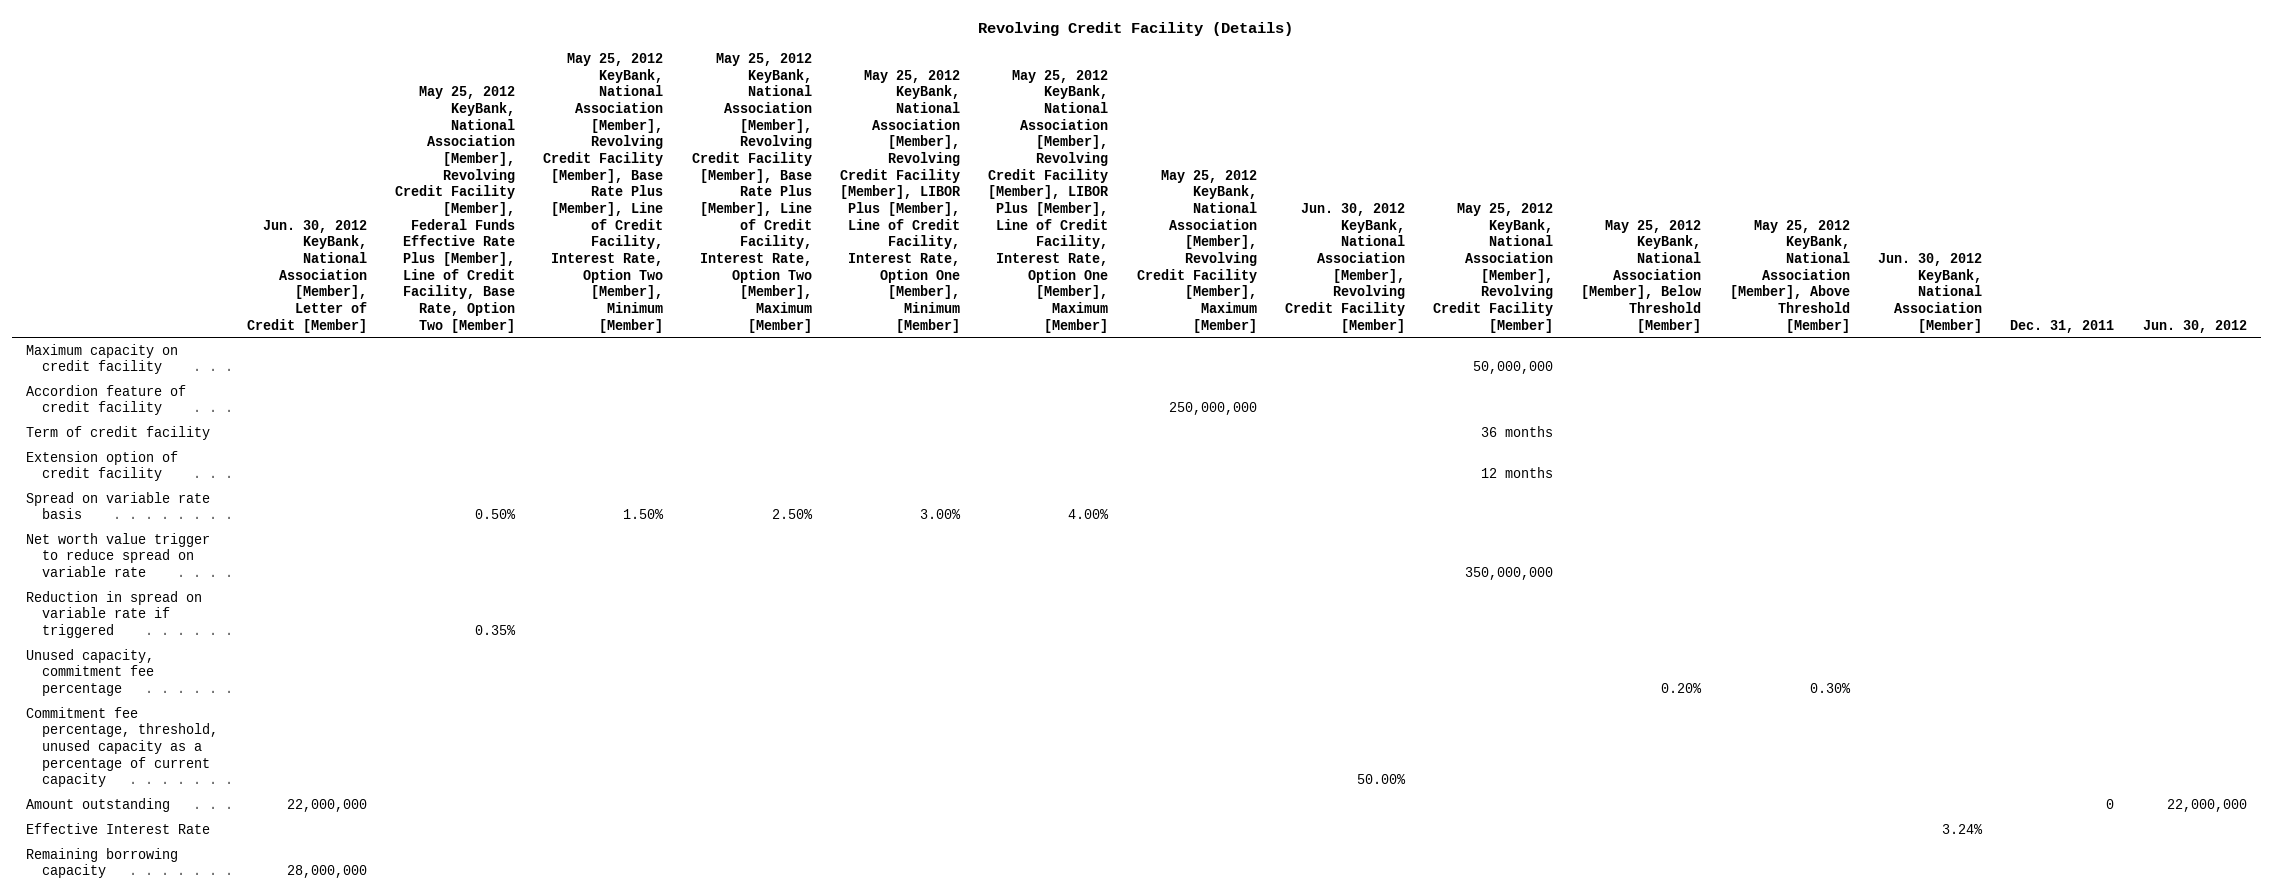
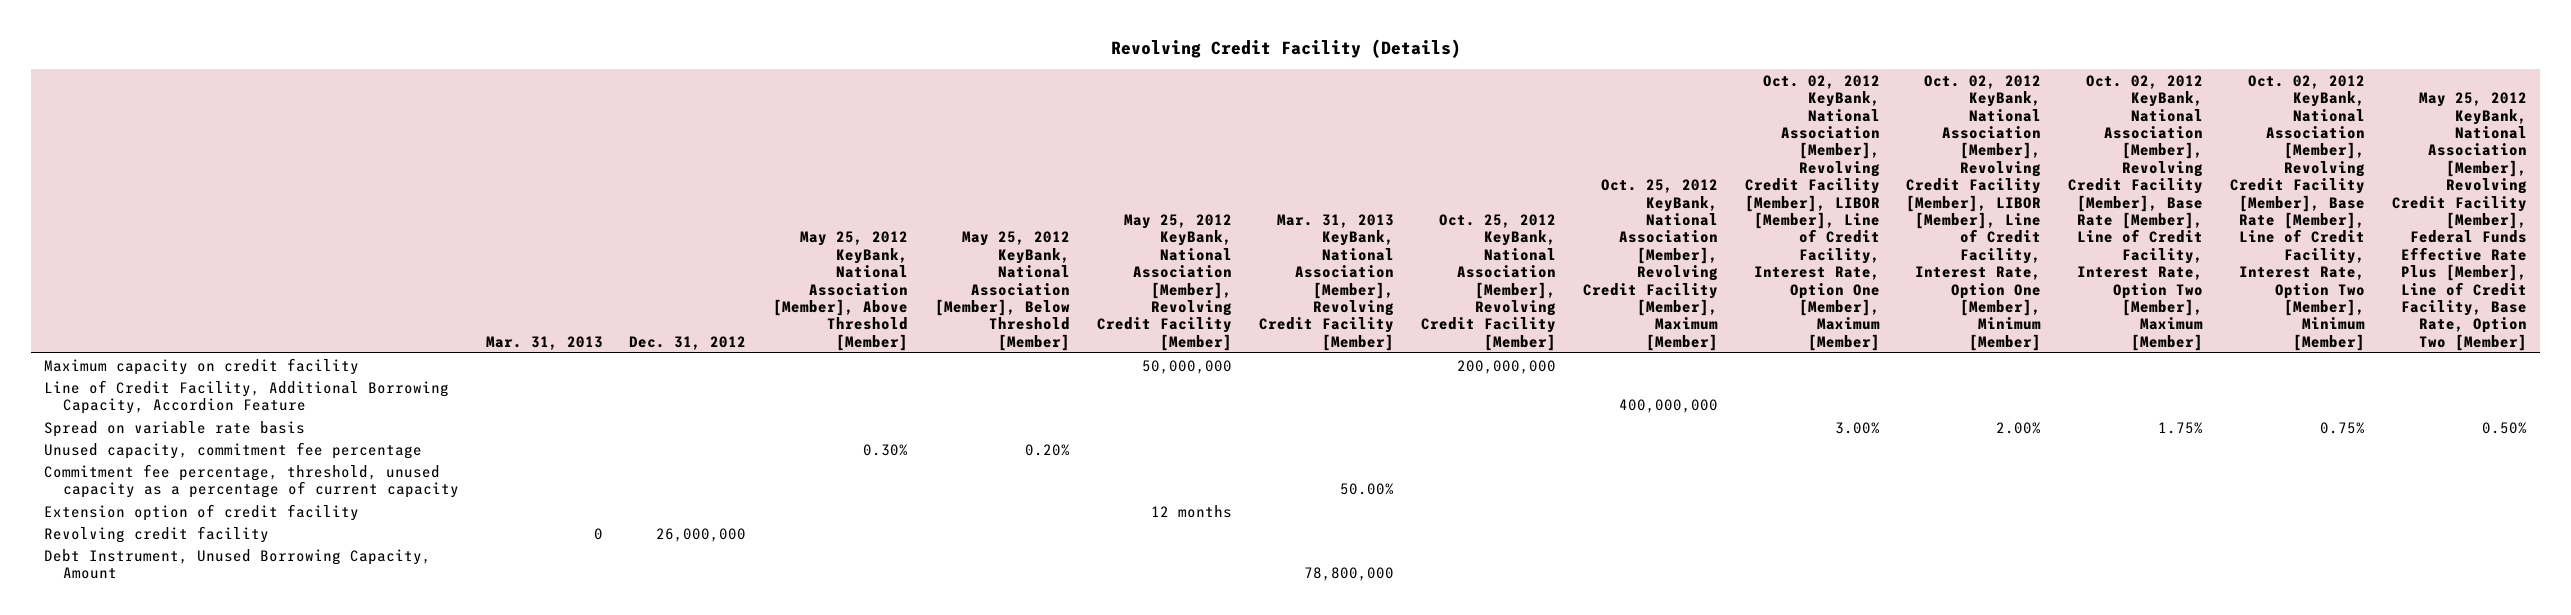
[246,219,367,333] Jun. 30, 2012 KeyBank, National Association [Member], Letter of Credit [Member] -> none
[543,53,664,333] May 25, 2012 KeyBank, National Association [Member], Revolving Credit Facility [Member], Base Rate Plus [Member], Line of Credit Facility, Interest Rate, Option Two [Member], Minimum [Member] -> none
[691,53,812,333] May 25, 2012 KeyBank, National Association [Member], Revolving Credit Facility [Member], Base Rate Plus [Member], Line of Credit Facility, Interest Rate, Option Two [Member], Maximum [Member] -> none
[839,69,961,333] May 25, 2012 KeyBank, National Association [Member], Revolving Credit Facility [Member], LIBOR Plus [Member], Line of Credit Facility, Interest Rate, Option One [Member], Minimum [Member] -> none
[988,69,1110,333] May 25, 2012 KeyBank, National Association [Member], Revolving Credit Facility [Member], LIBOR Plus [Member], Line of Credit Facility, Interest Rate, Option One [Member], Maximum [Member] -> none
[1136,169,1257,333] May 25, 2012 KeyBank, National Association [Member], Revolving Credit Facility [Member], Maximum [Member] -> none
[1284,202,1405,333] Jun. 30, 2012 KeyBank, National Association [Member], Revolving Credit Facility [Member] -> none
[1878,252,1983,333] Jun. 30, 2012 KeyBank, National Association [Member] -> none
[2010,319,2115,333] Dec. 31, 2011 -> none
[2142,319,2247,333] Jun. 30, 2012 -> none
none -> [485,335,603,350] Mar. 31, 2013
none -> [629,335,747,350] Dec. 31, 2012
none -> [1258,213,1394,351] Mar. 31, 2013 KeyBank, National Association [Member], Revolving Credit Facility [Member]
none -> [1420,213,1556,351] Oct. 25, 2012 KeyBank, National Association [Member], Revolving Credit Facility [Member]
none -> [1582,179,1718,351] Oct. 25, 2012 KeyBank, National Association [Member], Revolving Credit Facility [Member], Maximum [Member]
none -> [1744,74,1880,351] Oct. 02, 2012 KeyBank, National Association [Member], Revolving Credit Facility [Member], LIBOR [Member], Line of Credit Facility, Interest Rate, Option One [Member], Maximum [Member]
none -> [1906,74,2042,351] Oct. 02, 2012 KeyBank, National Association [Member], Revolving Credit Facility [Member], LIBOR [Member], Line of Credit Facility, Interest Rate, Option One [Member], Minimum [Member]
none -> [2068,74,2204,351] Oct. 02, 2012 KeyBank, National Association [Member], Revolving Credit Facility [Member], Base Rate [Member], Line of Credit Facility, Interest Rate, Option Two [Member], Maximum [Member]
none -> [2230,74,2366,351] Oct. 02, 2012 KeyBank, National Association [Member], Revolving Credit Facility [Member], Base Rate [Member], Line of Credit Facility, Interest Rate, Option Two [Member], Minimum [Member]
[25,425,210,440] Term of credit facility -> none
[25,384,186,416] Accordion feature of credit facility -> [44,379,450,414] Line of Credit Facility, Additional Borrowing Capacity, Accordion Feature
[25,532,210,578] Net worth value trigger to reduce spread on variable rate -> none
[25,590,202,639] Reduction in spread on variable rate if triggered -> none
[25,822,210,834] Effective Interest Rate -> none
[25,847,178,879] Remaining borrowing capacity -> none
[25,450,178,482] Extension option of credit facility -> [44,503,360,521] Extension option of credit facility
[25,797,170,812] Amount outstanding -> [44,525,270,543] Revolving credit facility
none -> [44,548,432,579] Debt Instrument, Unused Borrowing Capacity, Amount

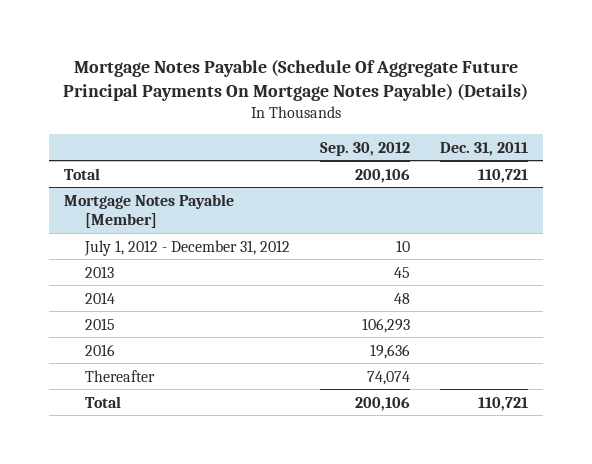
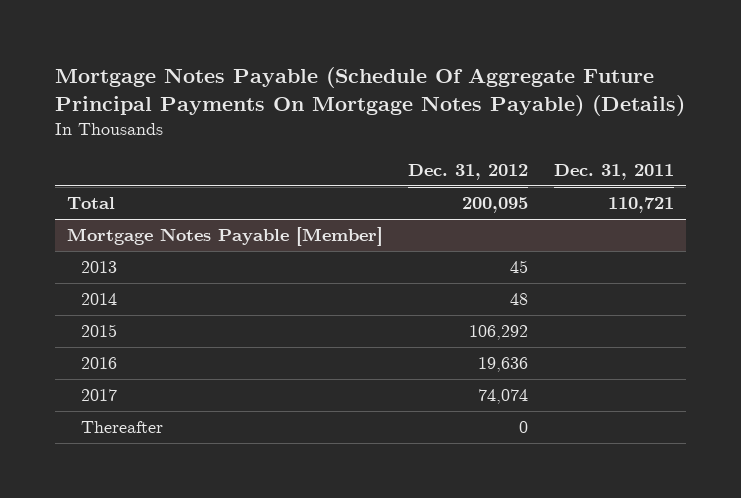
[319,141,410,156] Sep. 30, 2012 -> none
none -> [408,163,529,180] Dec. 31, 2012
[83,239,290,256] July 1, 2012 - December 31, 2012 -> none
none -> [81,389,118,402] 2017
[84,395,121,408] Total -> none

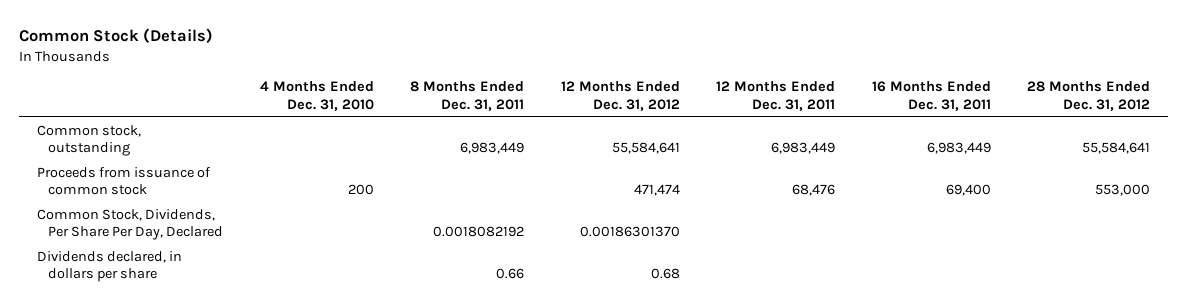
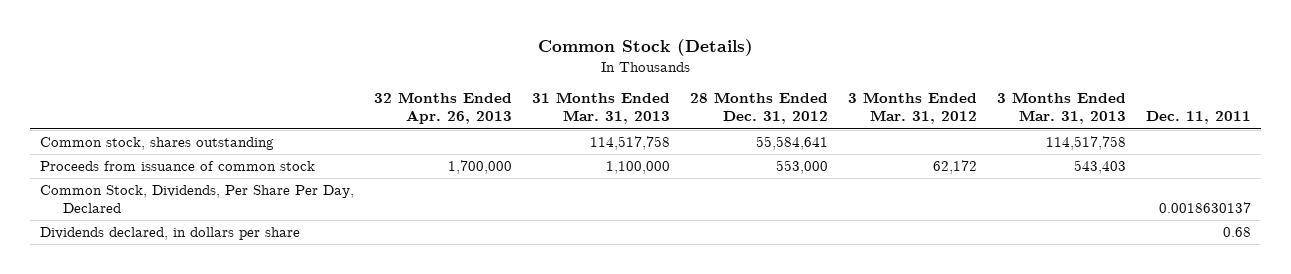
[259,81,374,112] 4 Months Ended Dec. 31, 2010 -> none
[410,81,525,112] 8 Months Ended Dec. 31, 2011 -> none
[560,81,680,112] 12 Months Ended Dec. 31, 2012 -> none
[716,81,836,112] 12 Months Ended Dec. 31, 2011 -> none
[871,81,991,112] 16 Months Ended Dec. 31, 2011 -> none
none -> [374,92,513,125] 32 Months Ended Apr. 26, 2013
none -> [532,92,671,125] 31 Months Ended Mar. 31, 2013
none -> [848,92,978,125] 3 Months Ended Mar. 31, 2012
none -> [997,92,1127,125] 3 Months Ended Mar. 31, 2013
none -> [1146,111,1252,125] Dec. 11, 2011
[36,124,141,157] Common stock, outstanding -> [40,137,275,151] Common stock, shares outstanding

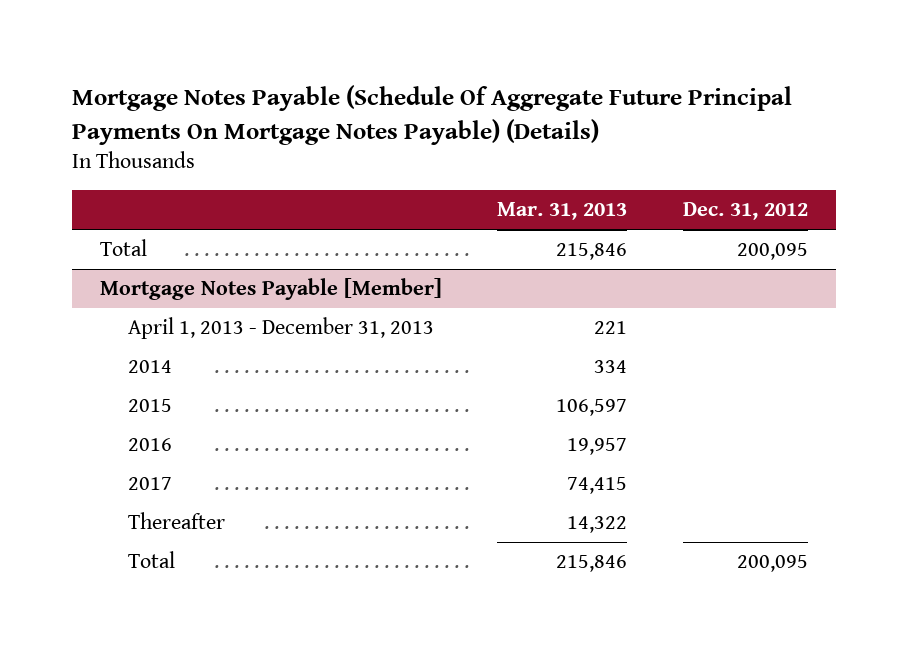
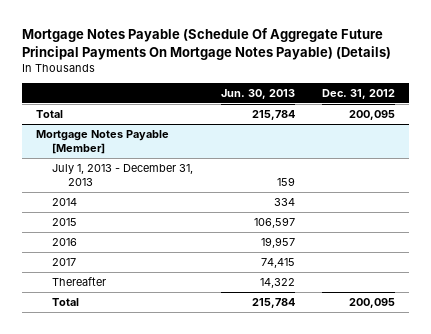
[497,202,628,221] Mar. 31, 2013 -> none
none -> [220,89,295,100] Jun. 30, 2013
[127,317,434,340] April 1, 2013 - December 31, 2013 -> [51,164,193,187] July 1, 2013 - December 31, 2013

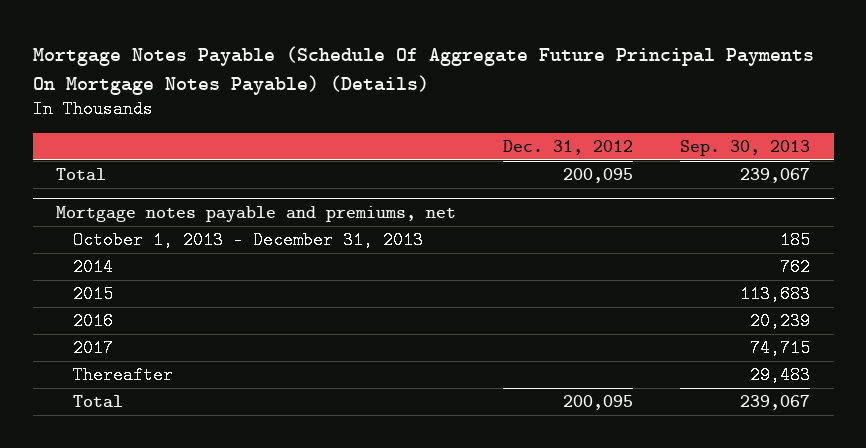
[220,89,295,100] Jun. 30, 2013 -> none
none -> [680,139,811,156] Sep. 30, 2013
[35,130,169,155] Mortgage Notes Payable [Member] -> [56,205,457,222] Mortgage notes payable and premiums, net
[51,164,193,187] July 1, 2013 - December 31, 2013 -> [73,231,424,250] October 1, 2013 - December 31, 2013

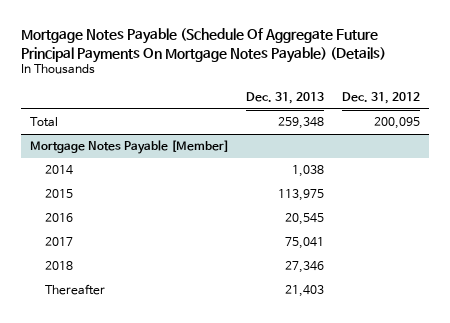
[680,139,811,156] Sep. 30, 2013 -> none
none -> [246,92,325,105] Dec. 31, 2013
[73,231,424,250] October 1, 2013 - December 31, 2013 -> none
[56,205,457,222] Mortgage notes payable and premiums, net -> [29,139,229,154] Mortgage Notes Payable [Member]
none -> [45,260,74,270] 2018
[73,395,124,409] Total -> none

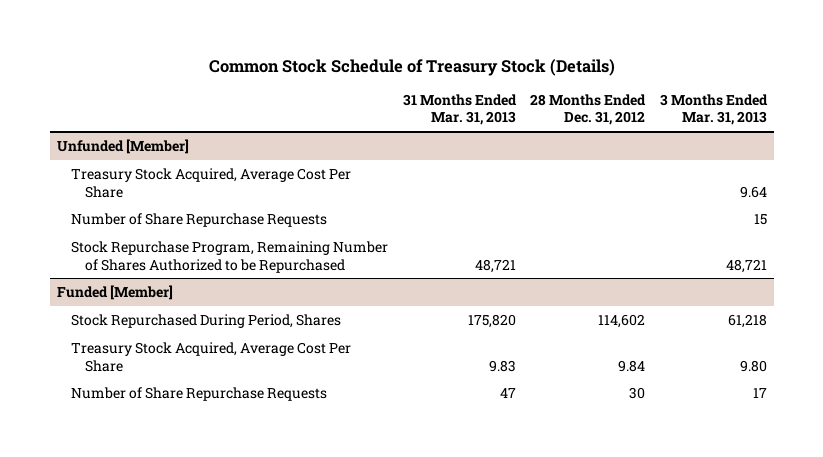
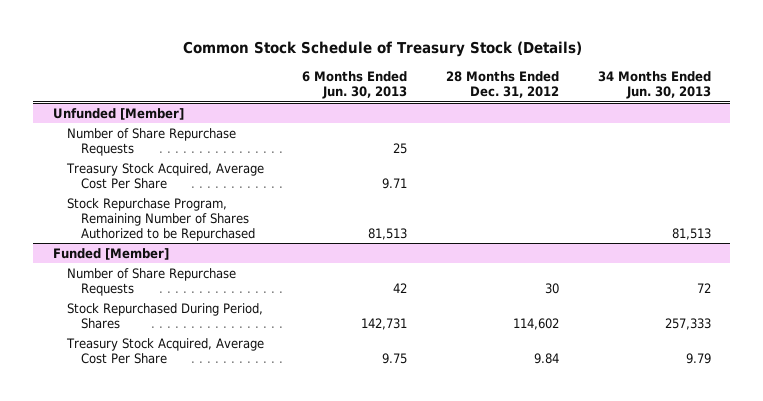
[402,93,517,126] 31 Months Ended Mar. 31, 2013 -> none
[659,93,768,126] 3 Months Ended Mar. 31, 2013 -> none
none -> [302,71,408,100] 6 Months Ended Jun. 30, 2013
none -> [597,71,711,100] 34 Months Ended Jun. 30, 2013
[71,167,352,198] Treasury Stock Acquired, Average Cost Per Share -> [65,162,264,189] Treasury Stock Acquired, Average Cost Per Share
[71,386,328,401] Number of Share Repurchase Requests -> [66,267,236,296] Number of Share Repurchase Requests

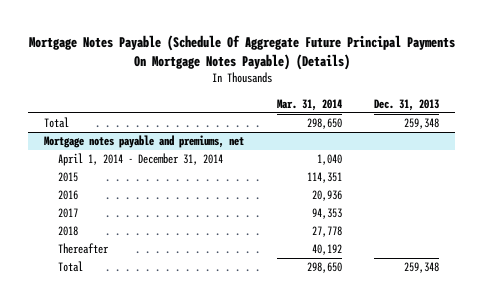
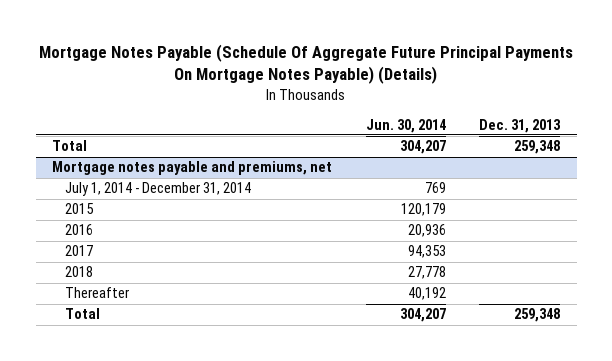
[276,98,342,111] Mar. 31, 2014 -> none
none -> [365,118,446,133] Jun. 30, 2014
[58,153,224,167] April 1, 2014 - December 31, 2014 -> [64,182,251,197] July 1, 2014 - December 31, 2014

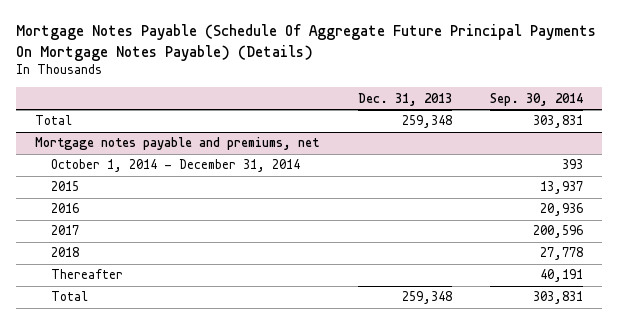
[365,118,446,133] Jun. 30, 2014 -> none
none -> [489,92,583,106] Sep. 30, 2014
[64,182,251,197] July 1, 2014 - December 31, 2014 -> [50,159,300,173] October 1, 2014 - December 31, 2014

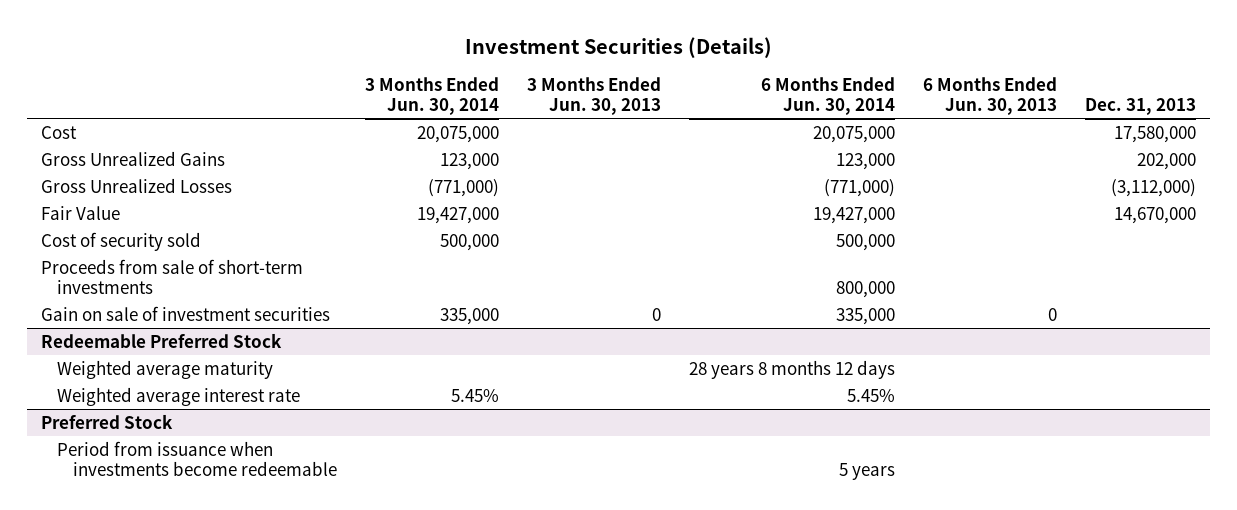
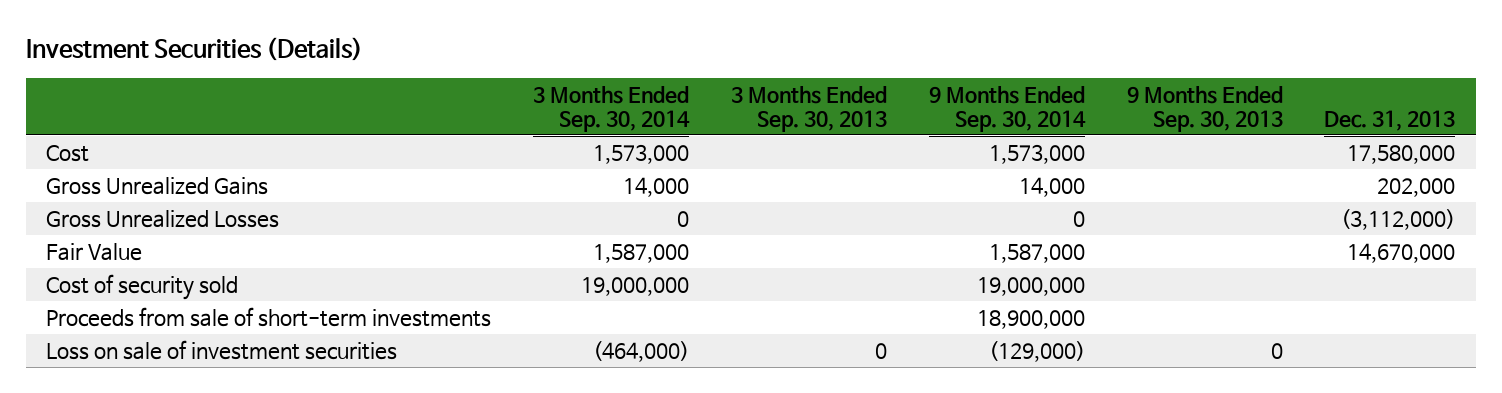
[364,76,499,116] 3 Months Ended Jun. 30, 2014 -> none
[526,76,661,116] 3 Months Ended Jun. 30, 2013 -> none
[760,76,895,116] 6 Months Ended Jun. 30, 2014 -> none
[922,76,1057,116] 6 Months Ended Jun. 30, 2013 -> none
none -> [533,85,691,132] 3 Months Ended Sep. 30, 2014
none -> [730,85,887,132] 3 Months Ended Sep. 30, 2013
none -> [928,85,1086,132] 9 Months Ended Sep. 30, 2014
none -> [1126,85,1283,132] 9 Months Ended Sep. 30, 2013
[41,332,283,348] Redeemable Preferred Stock -> none
[57,359,274,379] Weighted average maturity -> none
[57,386,301,406] Weighted average interest rate -> none
[41,413,174,429] Preferred Stock -> none
[57,440,337,476] Period from issuance when investments become redeemable -> none
[41,305,331,321] Gain on sale of investment securities -> [46,339,398,360] Loss on sale of investment securities

